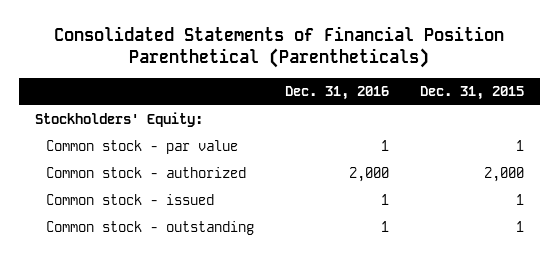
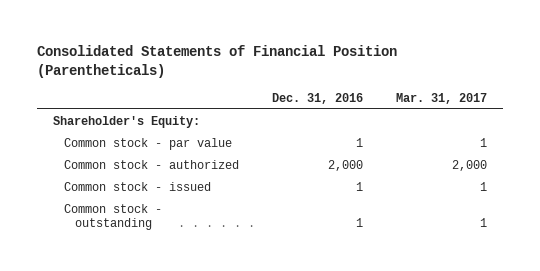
[54,26,505,69] Consolidated Statements of Financial Position Parenthetical (Parentheticals) -> [37,44,398,78] Consolidated Statements of Financial Position (Parentheticals)
[420,86,525,101] Dec. 31, 2015 -> none
none -> [395,92,487,104] Mar. 31, 2017
[34,112,203,128] Stockholders' Equity: -> [53,115,201,128] Shareholder's Equity:

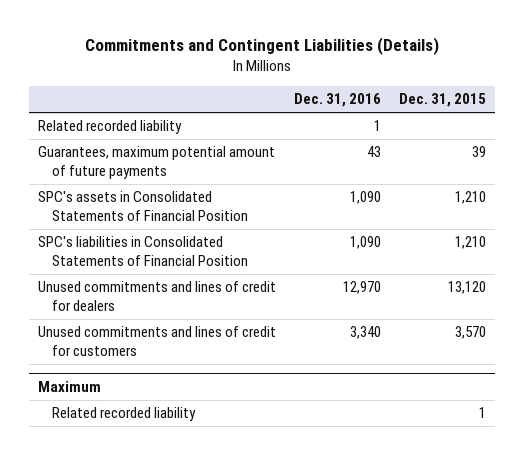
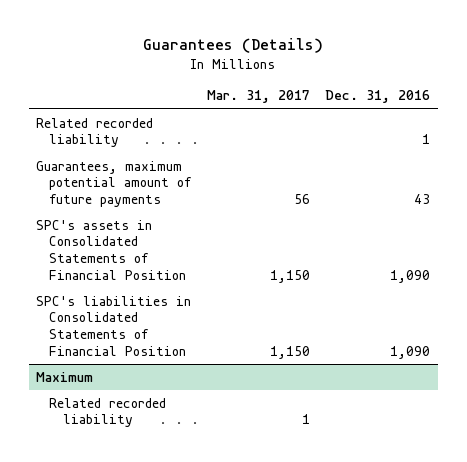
[84,37,439,56] Commitments and Contingent Liabilities (Details) -> [143,37,324,53] Guarantees (Details)
[398,93,486,108] Dec. 31, 2015 -> none
none -> [206,90,310,104] Mar. 31, 2017
[37,281,276,312] Unused commitments and lines of credit for dealers -> none
[37,326,276,357] Unused commitments and lines of credit for customers -> none

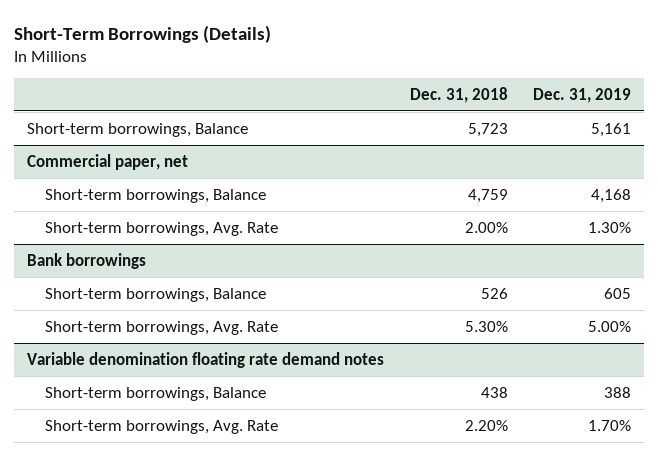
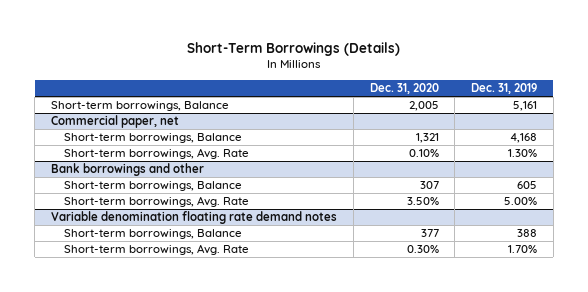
[409,86,508,103] Dec. 31, 2018 -> none
none -> [369,83,439,95] Dec. 31, 2020
[27,252,147,269] Bank borrowings -> [51,163,205,177] Bank borrowings and other

